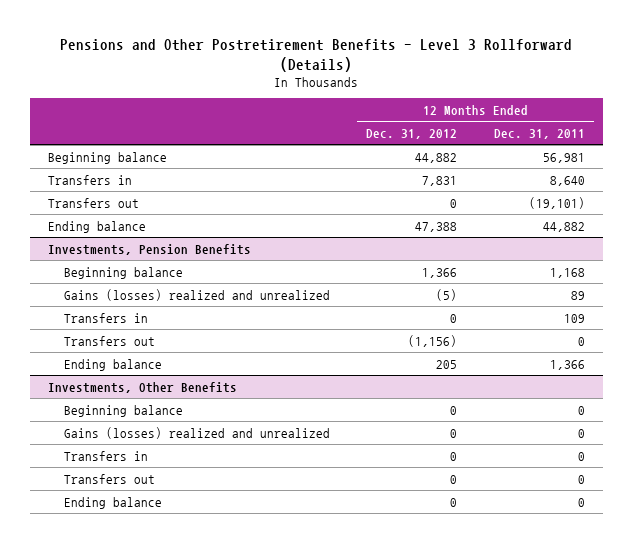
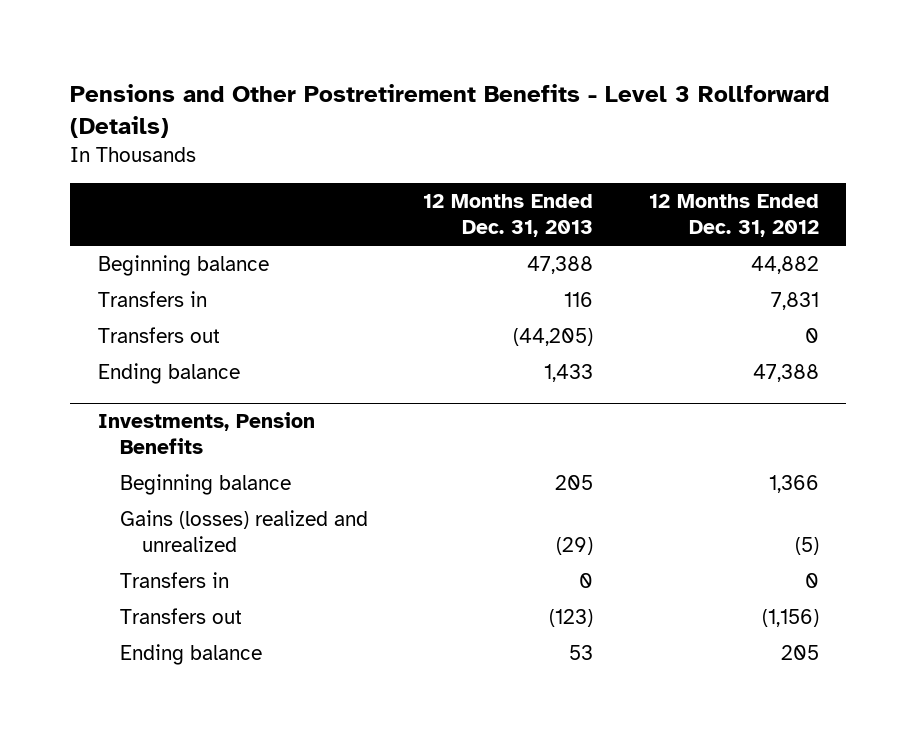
[493,128,585,139] Dec. 31, 2011 -> none
none -> [423,194,594,238] 12 Months Ended Dec. 31, 2013
[47,381,237,393] Investments, Other Benefits -> none
[64,404,184,417] Beginning balance -> none
[64,426,331,439] Gains (losses) realized and unrealized -> none
[64,450,149,461] Transfers in -> none
[64,473,156,484] Transfers out -> none
[64,496,163,509] Ending balance -> none

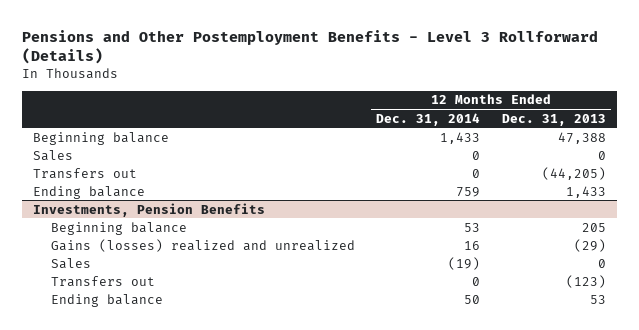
[70,84,830,139] Pensions and Other Postretirement Benefits - Level 3 Rollforward (Details) -> [22,29,599,65] Pensions and Other Postemployment Benefits - Level 3 Rollforward (Details)
[648,194,819,238] 12 Months Ended Dec. 31, 2012 -> none
none -> [376,112,481,126] Dec. 31, 2014
[97,291,207,308] Transfers in -> none
none -> [33,149,74,161] Sales
[120,572,230,589] Transfers in -> none
none -> [50,257,91,269] Sales

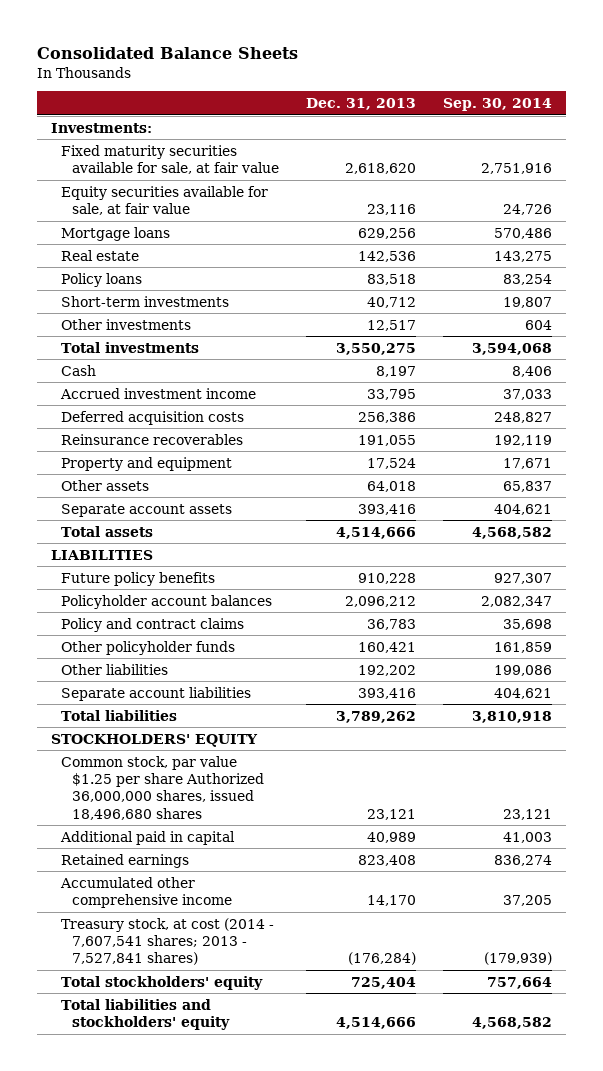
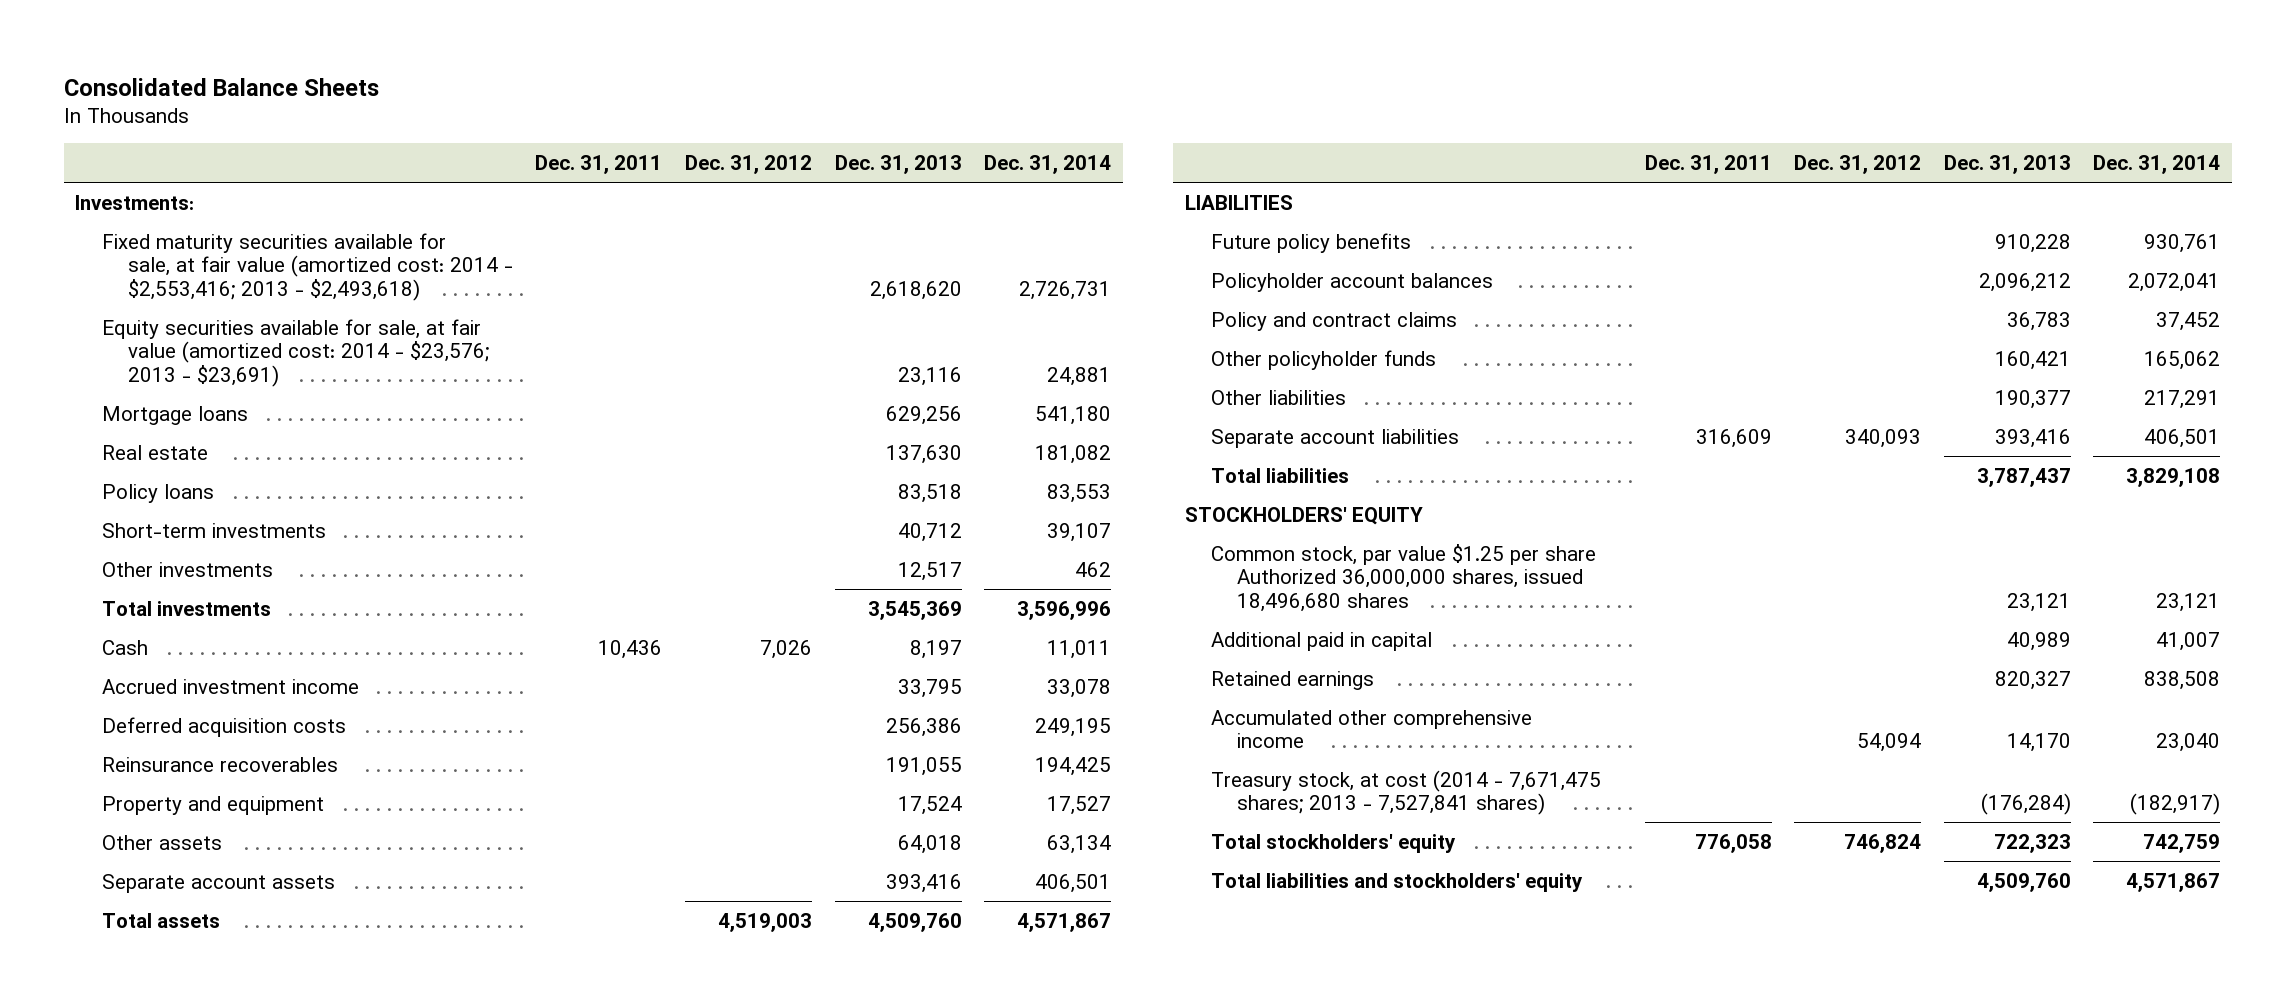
[443,98,553,112] Sep. 30, 2014 -> none
none -> [535,154,663,174] Dec. 31, 2011
none -> [684,154,812,174] Dec. 31, 2012
none -> [984,154,1112,174] Dec. 31, 2014
[61,144,279,175] Fixed maturity securities available for sale, at fair value -> [101,232,513,301] Fixed maturity securities available for sale, at fair value (amortized cost: 2014 - $2,553,416; 2013 - $2,493,618)
[61,185,269,216] Equity securities available for sale, at fair value -> [101,318,489,387] Equity securities available for sale, at fair value (amortized cost: 2014 - $23,576; 2013 - $23,691)
[357,250,416,262] 142,536 -> [885,444,962,464] 137,630
[335,342,416,355] 3,550,275 -> [867,600,962,620] 3,545,369
[335,526,416,539] 4,514,666 -> [867,912,962,932] 4,509,760
[357,664,416,676] 192,202 -> [1994,389,2071,409] 190,377
[335,710,416,723] 3,789,262 -> [1976,467,2071,487] 3,787,437
[357,854,416,866] 823,408 -> [1994,670,2071,690] 820,327
[61,917,275,966] Treasury stock, at cost (2014 - 7,607,541 shares; 2013 - 7,527,841 shares) -> [1210,769,1601,816] Treasury stock, at cost (2014 - 7,671,475 shares; 2013 - 7,527,841 shares)
[350,976,416,989] 725,404 -> [1993,833,2071,853] 722,323
[335,1017,416,1030] 4,514,666 -> [1976,872,2071,892] 4,509,760

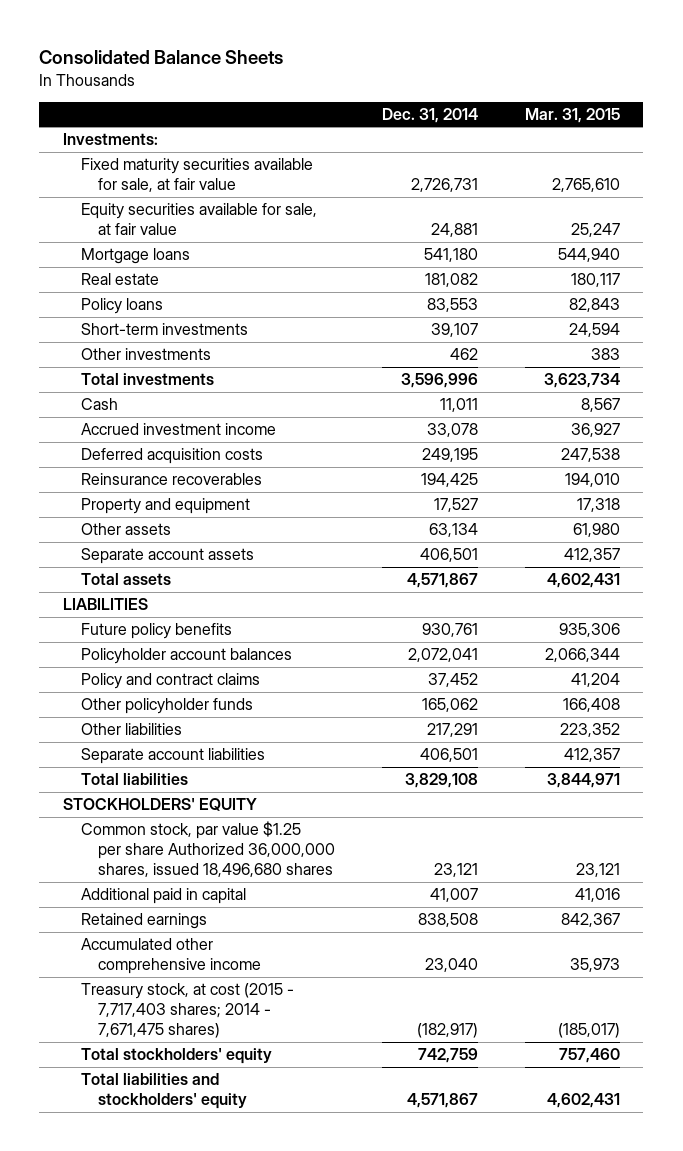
[535,154,663,174] Dec. 31, 2011 -> none
[684,154,812,174] Dec. 31, 2012 -> none
[834,154,962,174] Dec. 31, 2013 -> none
none -> [524,107,620,123] Mar. 31, 2015
[101,232,513,301] Fixed maturity securities available for sale, at fair value (amortized cost: 2014 - $2,553,416; 2013 - $2,493,618) -> [80,158,313,193] Fixed maturity securities available for sale, at fair value
[101,318,489,387] Equity securities available for sale, at fair value (amortized cost: 2014 - $23,576; 2013 - $23,691) -> [80,203,317,236] Equity securities available for sale, at fair value
[1210,769,1601,816] Treasury stock, at cost (2014 - 7,671,475 shares; 2013 - 7,527,841 shares) -> [80,983,294,1039] Treasury stock, at cost (2015 - 7,717,403 shares; 2014 - 7,671,475 shares)

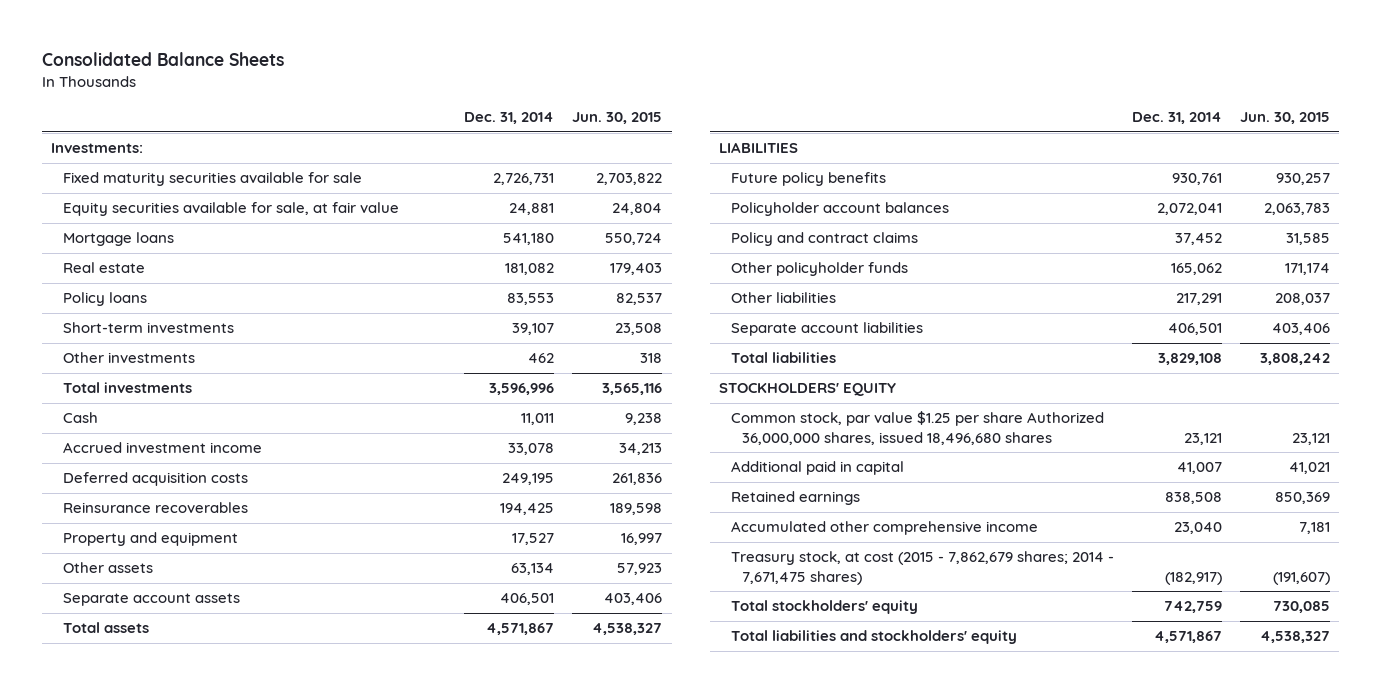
[524,107,620,123] Mar. 31, 2015 -> none
none -> [572,112,663,125] Jun. 30, 2015
[80,158,313,193] Fixed maturity securities available for sale, at fair value -> [63,172,363,187] Fixed maturity securities available for sale
[80,983,294,1039] Treasury stock, at cost (2015 - 7,717,403 shares; 2014 - 7,671,475 shares) -> [730,551,1114,585] Treasury stock, at cost (2015 - 7,862,679 shares; 2014 - 7,671,475 shares)

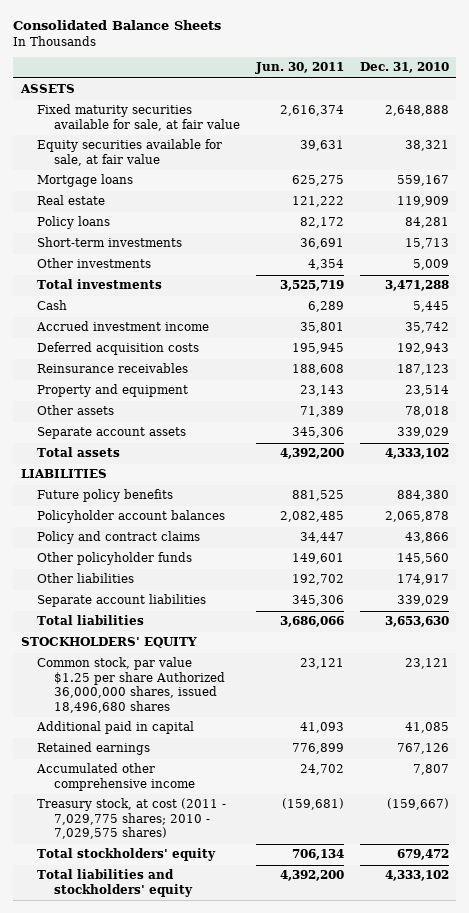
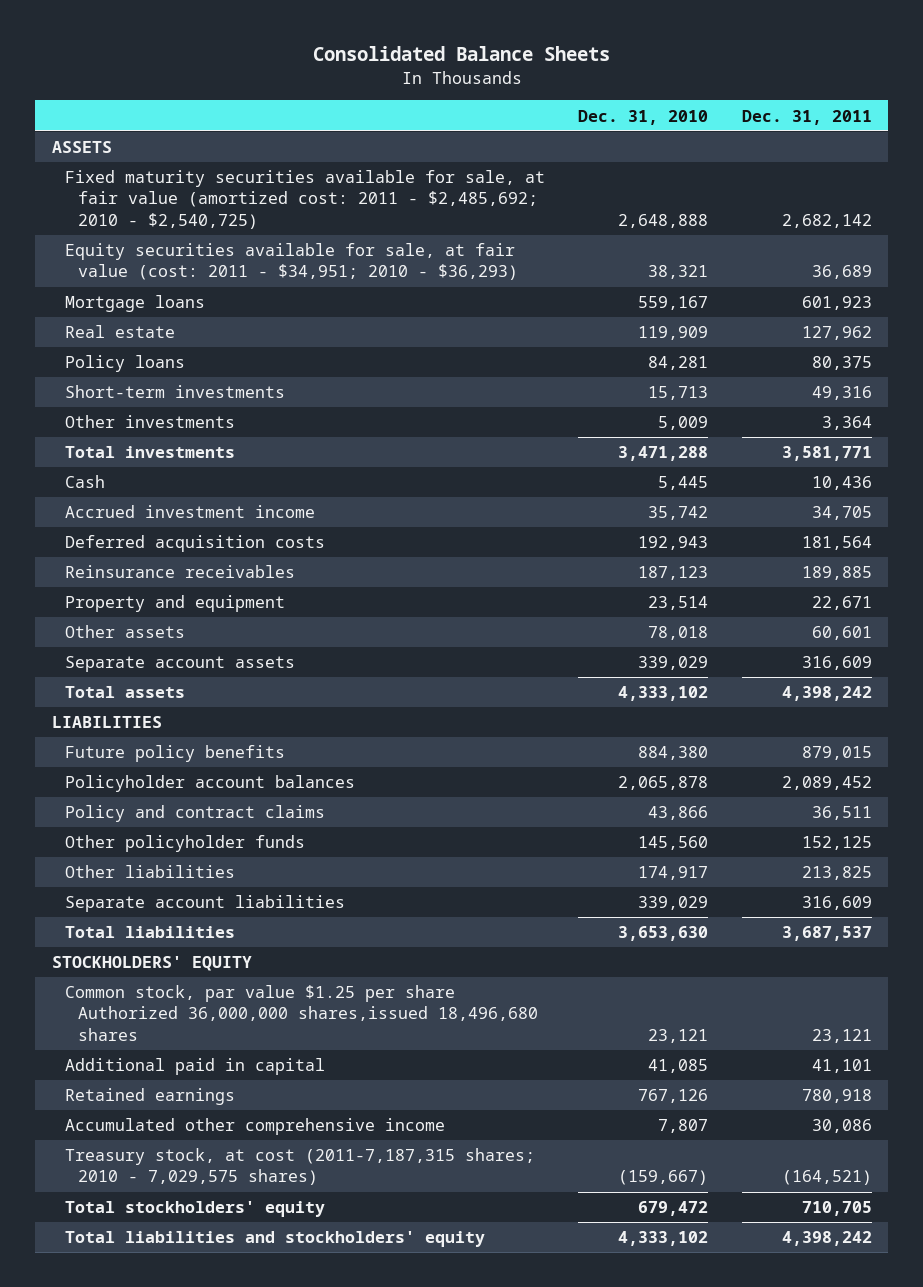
[255,62,345,75] Jun. 30, 2011 -> none
none -> [741,109,872,125] Dec. 31, 2011
[37,104,241,131] Fixed maturity securities available for sale, at fair value -> [65,170,546,229] Fixed maturity securities available for sale, at fair value (amortized cost: 2011 - $2,485,692; 2010 - $2,540,725)
[37,139,223,166] Equity securities available for sale, at fair value -> [65,243,519,281] Equity securities available for sale, at fair value (cost: 2011 - $34,951; 2010 - $36,293)
[37,657,226,713] Common stock, par value $1.25 per share Authorized 36,000,000 shares, issued 18,496,680 shares -> [65,985,539,1041] Common stock, par value $1.25 per share Authorized 36,000,000 shares,issued 18,496,680 shares
[37,798,227,840] Treasury stock, at cost (2011 - 7,029,775 shares; 2010 - 7,029,575 shares) -> [65,1148,536,1186] Treasury stock, at cost (2011-7,187,315 shares; 2010 - 7,029,575 shares)

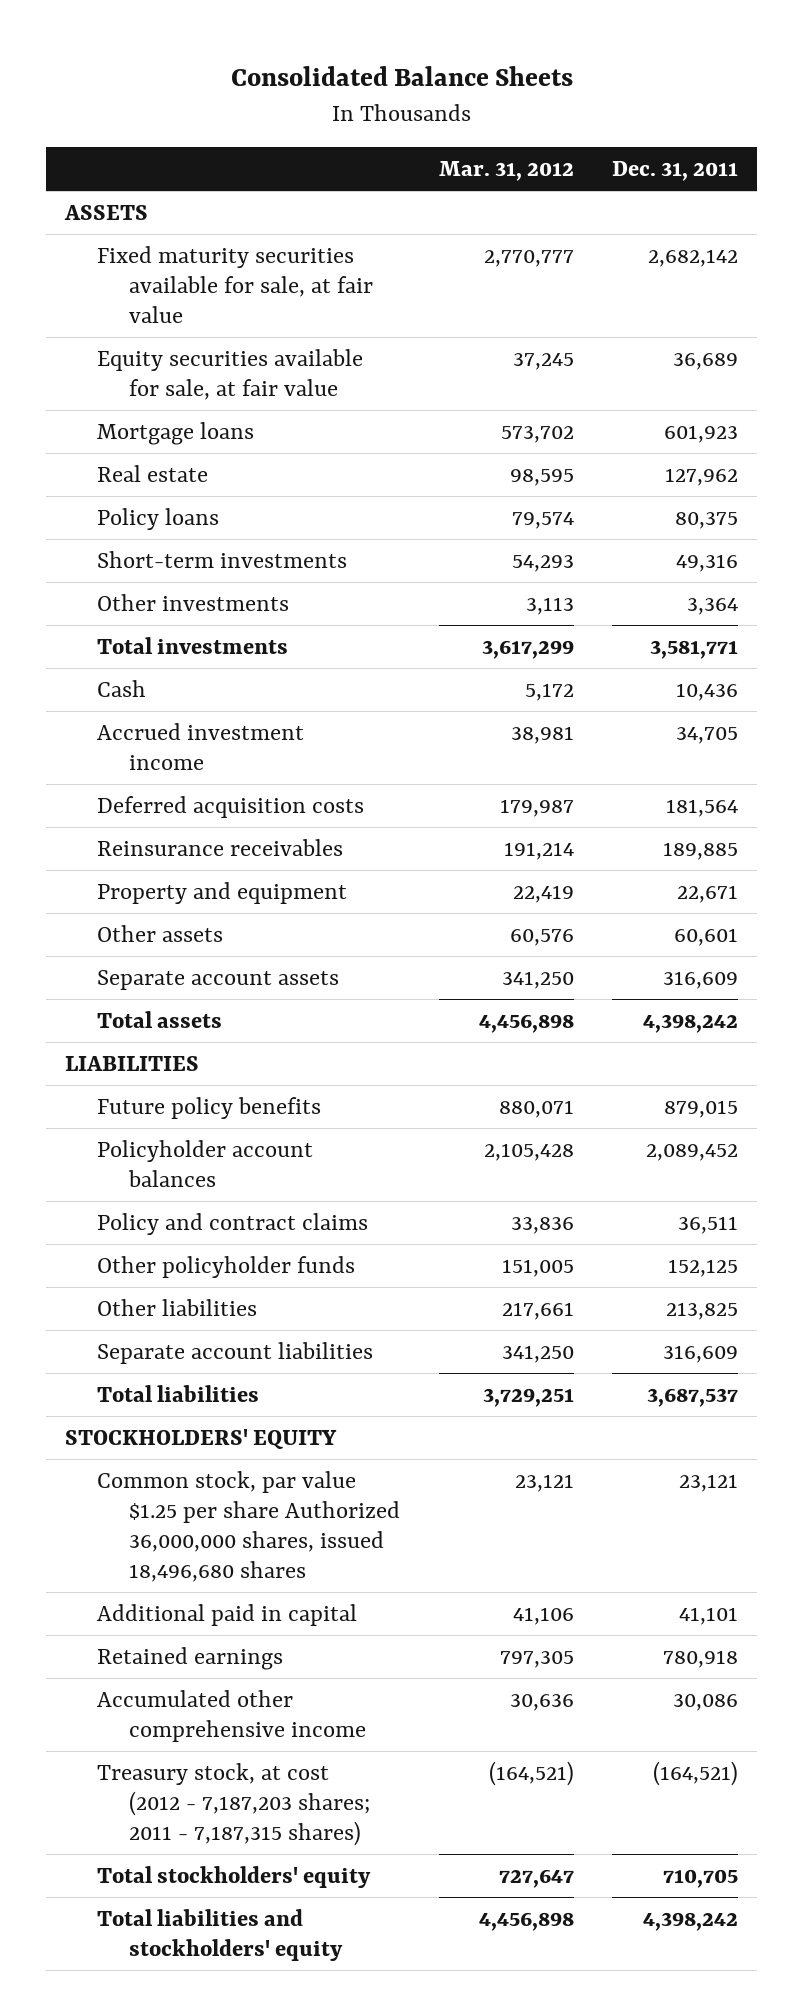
[578,109,709,125] Dec. 31, 2010 -> none
none -> [438,161,574,182] Mar. 31, 2012
[65,170,546,229] Fixed maturity securities available for sale, at fair value (amortized cost: 2011 - $2,485,692; 2010 - $2,540,725) -> [97,245,374,324] Fixed maturity securities available for sale, at fair value
[65,243,519,281] Equity securities available for sale, at fair value (cost: 2011 - $34,951; 2010 - $36,293) -> [97,348,364,400] Equity securities available for sale, at fair value
[65,985,539,1041] Common stock, par value $1.25 per share Authorized 36,000,000 shares,issued 18,496,680 shares -> [97,1470,401,1583] Common stock, par value $1.25 per share Authorized 36,000,000 shares, issued 18,496,680 shares
[65,1148,536,1186] Treasury stock, at cost (2011-7,187,315 shares; 2010 - 7,029,575 shares) -> [97,1762,371,1847] Treasury stock, at cost (2012 - 7,187,203 shares; 2011 - 7,187,315 shares)

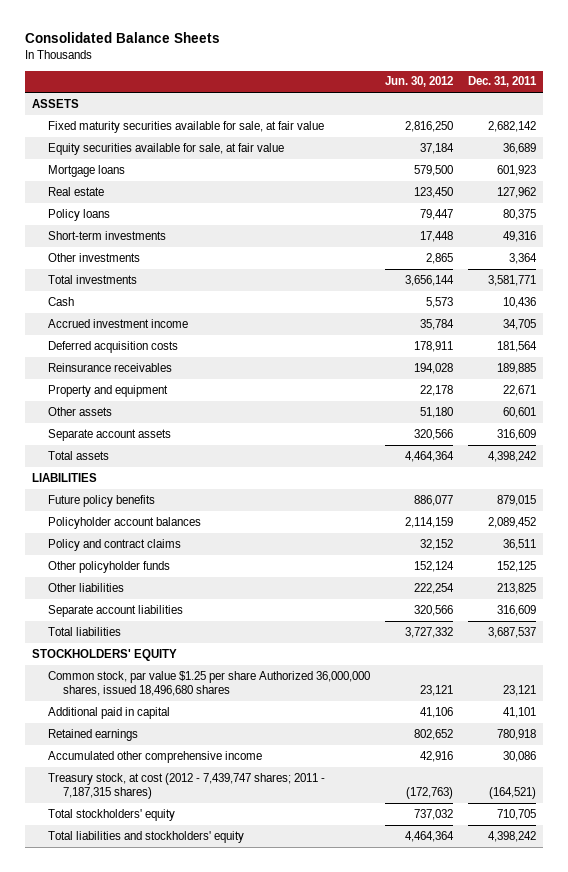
[438,161,574,182] Mar. 31, 2012 -> none
none -> [384,76,453,88] Jun. 30, 2012
[97,1762,371,1847] Treasury stock, at cost (2012 - 7,187,203 shares; 2011 - 7,187,315 shares) -> [47,772,325,800] Treasury stock, at cost (2012 - 7,439,747 shares; 2011 - 7,187,315 shares)

